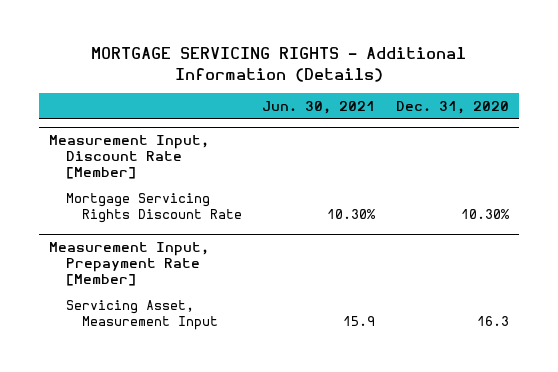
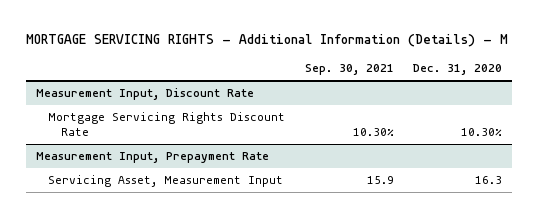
[91,47,467,82] MORTGAGE SERVICING RIGHTS - Additional Information (Details) -> [25,34,508,48] MORTGAGE SERVICING RIGHTS - Additional Information (Details) - M
[262,100,376,114] Jun. 30, 2021 -> none
none -> [304,64,394,76] Sep. 30, 2021
[49,134,210,180] Measurement Input, Discount Rate [Member] -> [35,88,254,101] Measurement Input, Discount Rate
[49,241,210,287] Measurement Input, Prepayment Rate [Member] -> [35,152,269,164] Measurement Input, Prepayment Rate

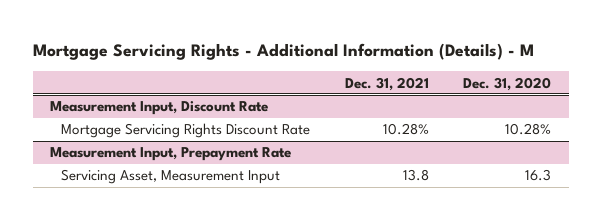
[25,34,508,48] MORTGAGE SERVICING RIGHTS - Additional Information (Details) - M -> [33,43,535,61] Mortgage Servicing Rights - Additional Information (Details) - M
[304,64,394,76] Sep. 30, 2021 -> none
none -> [344,76,429,91] Dec. 31, 2021
[461,128,503,137] 10.30% -> [505,123,552,136] 10.28%

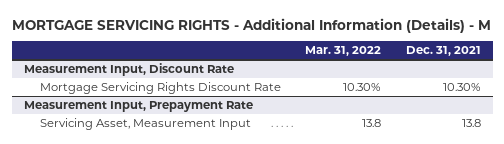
[33,43,535,61] Mortgage Servicing Rights - Additional Information (Details) - M -> [11,17,491,33] MORTGAGE SERVICING RIGHTS - Additional Information (Details) - M
[463,76,552,91] Dec. 31, 2020 -> none
none -> [305,46,382,57] Mar. 31, 2022
[382,123,429,136] 10.28% -> [442,82,481,91] 10.30%

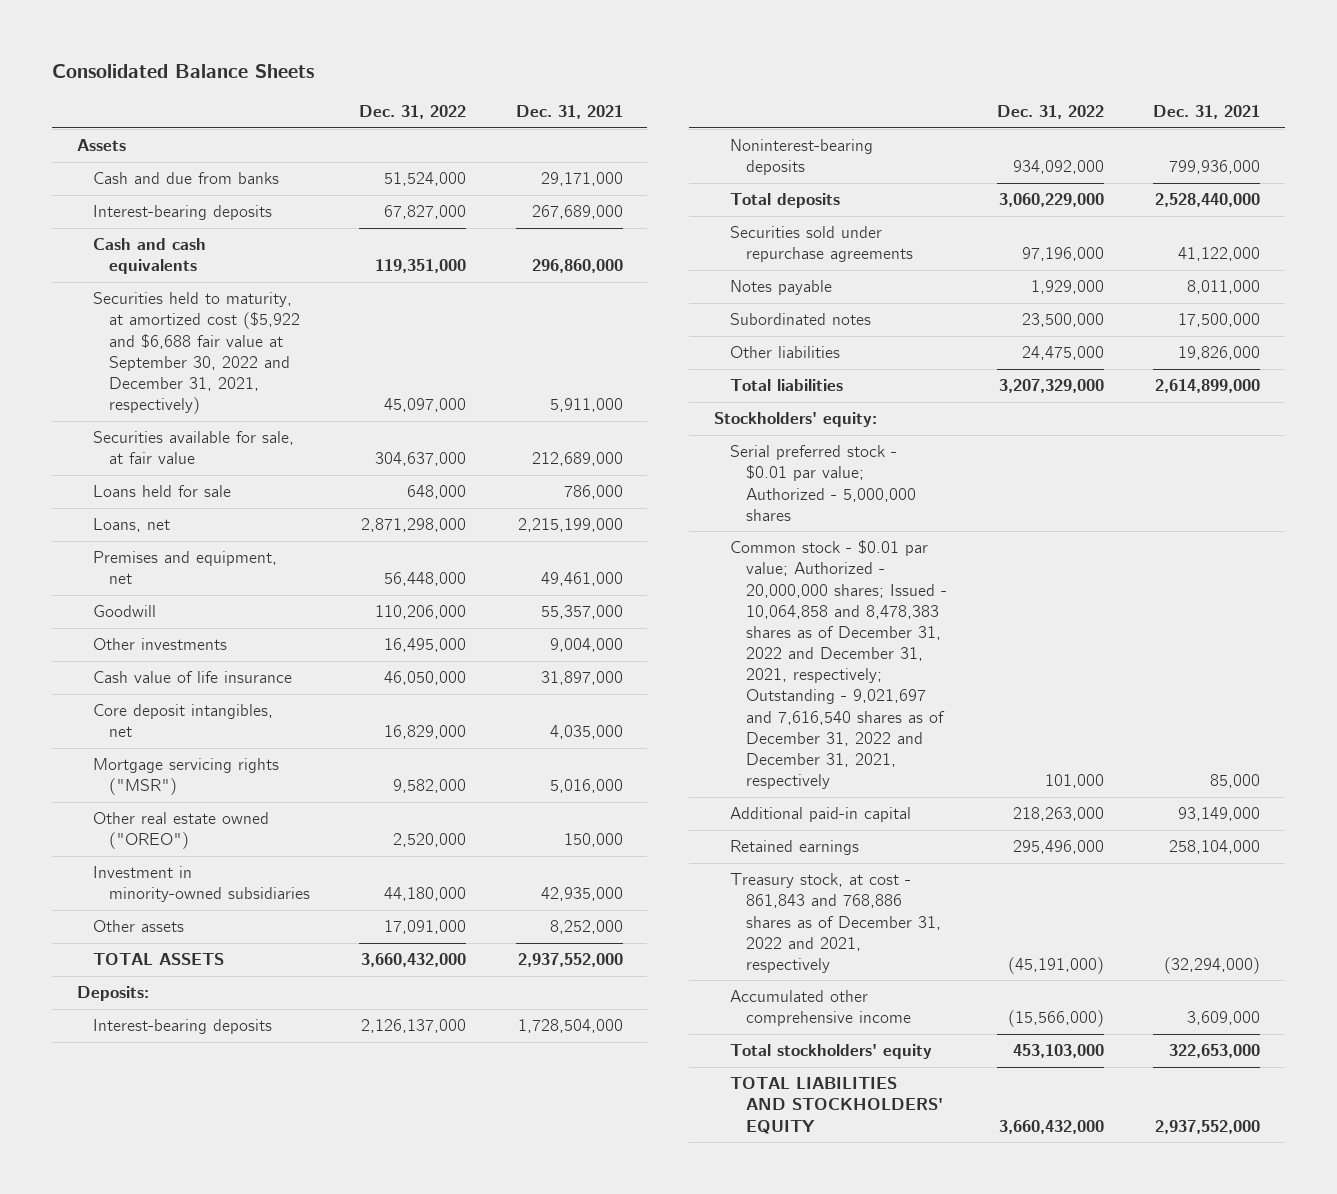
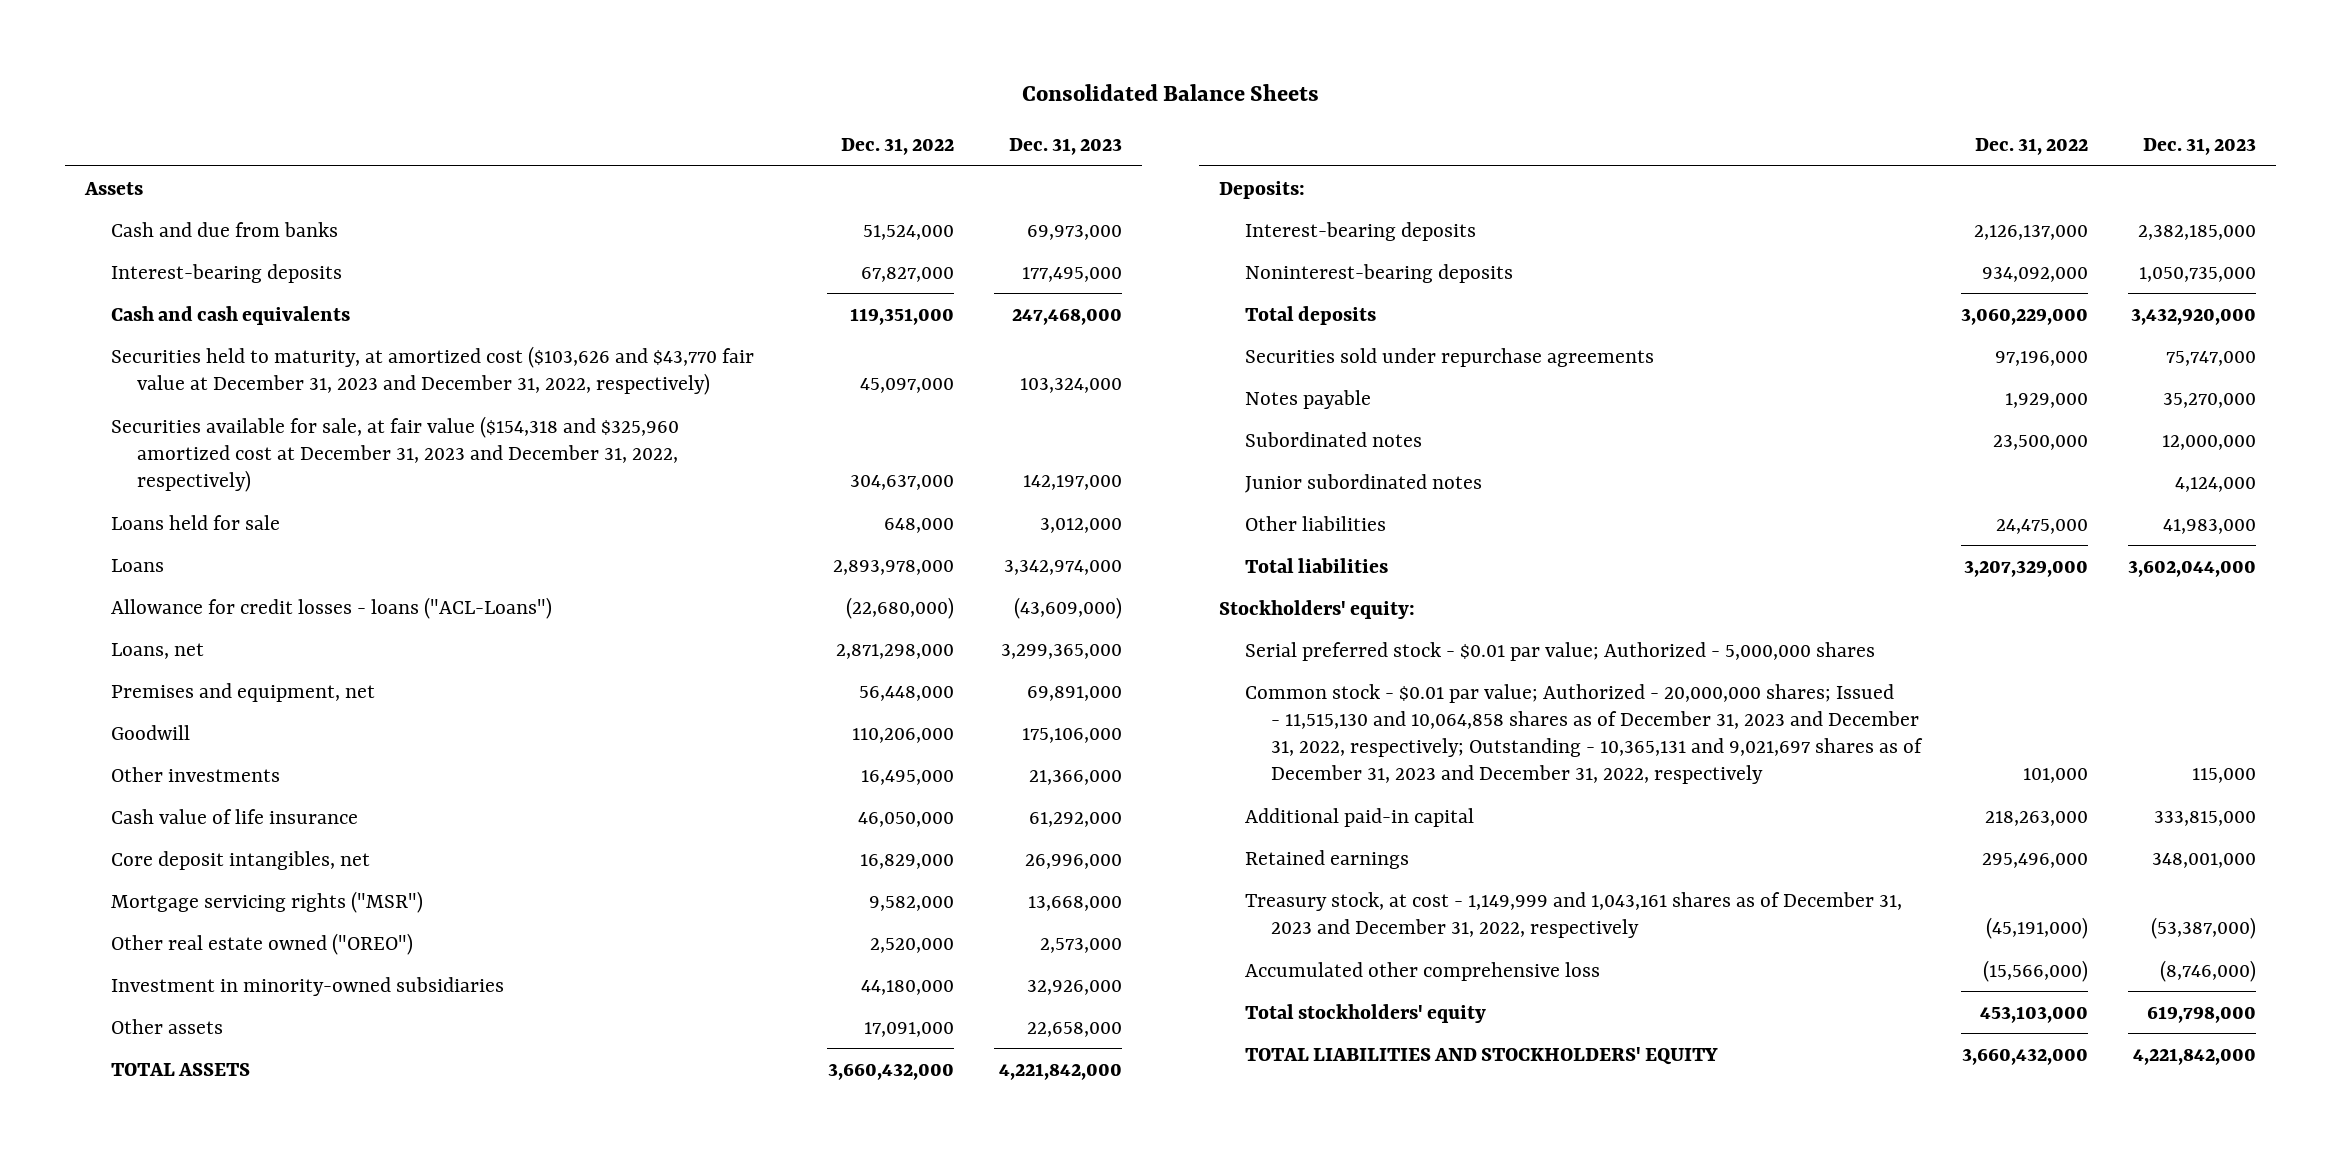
[515,105,623,120] Dec. 31, 2021 -> none
none -> [1009,137,1123,155] Dec. 31, 2023
[92,292,300,415] Securities held to maturity, at amortized cost ($5,922 and $6,688 fair value at September 30, 2022 and December 31, 2021, respectively) -> [111,345,755,395] Securities held to maturity, at amortized cost ($103,626 and $43,770 fair value at December 31, 2023 and December 31, 2022, respectively)
[92,431,294,465] Securities available for sale, at fair value -> [111,415,680,493] Securities available for sale, at fair value ($154,318 and $325,960 amortized cost at December 31, 2023 and December 31, 2022, respectively)
none -> [111,558,165,572] Loans
none -> [111,596,553,619] Allowance for credit losses - loans ("ACL-Loans")
none -> [1245,473,1483,493] Junior subordinated notes
[730,540,948,790] Common stock - $0.01 par value; Authorized - 20,000,000 shares; Issued - 10,064,858 and 8,478,383 shares as of December 31, 2022 and December 31, 2021, respectively; Outstanding - 9,021,697 and 7,616,540 shares as of December 31, 2022 and December 31, 2021, respectively -> [1245,683,1924,785] Common stock - $0.01 par value; Authorized - 20,000,000 shares; Issued - 11,515,130 and 10,064,858 shares as of December 31, 2023 and December 31, 2022, respectively; Outstanding - 10,365,131 and 9,021,697 shares as of December 31, 2023 and December 31, 2022, respectively
[730,873,942,973] Treasury stock, at cost - 861,843 and 768,886 shares as of December 31, 2022 and 2021, respectively -> [1245,891,1903,938] Treasury stock, at cost - 1,149,999 and 1,043,161 shares as of December 31, 2023 and December 31, 2022, respectively
[730,990,912,1027] Accumulated other comprehensive income -> [1245,961,1601,981] Accumulated other comprehensive loss

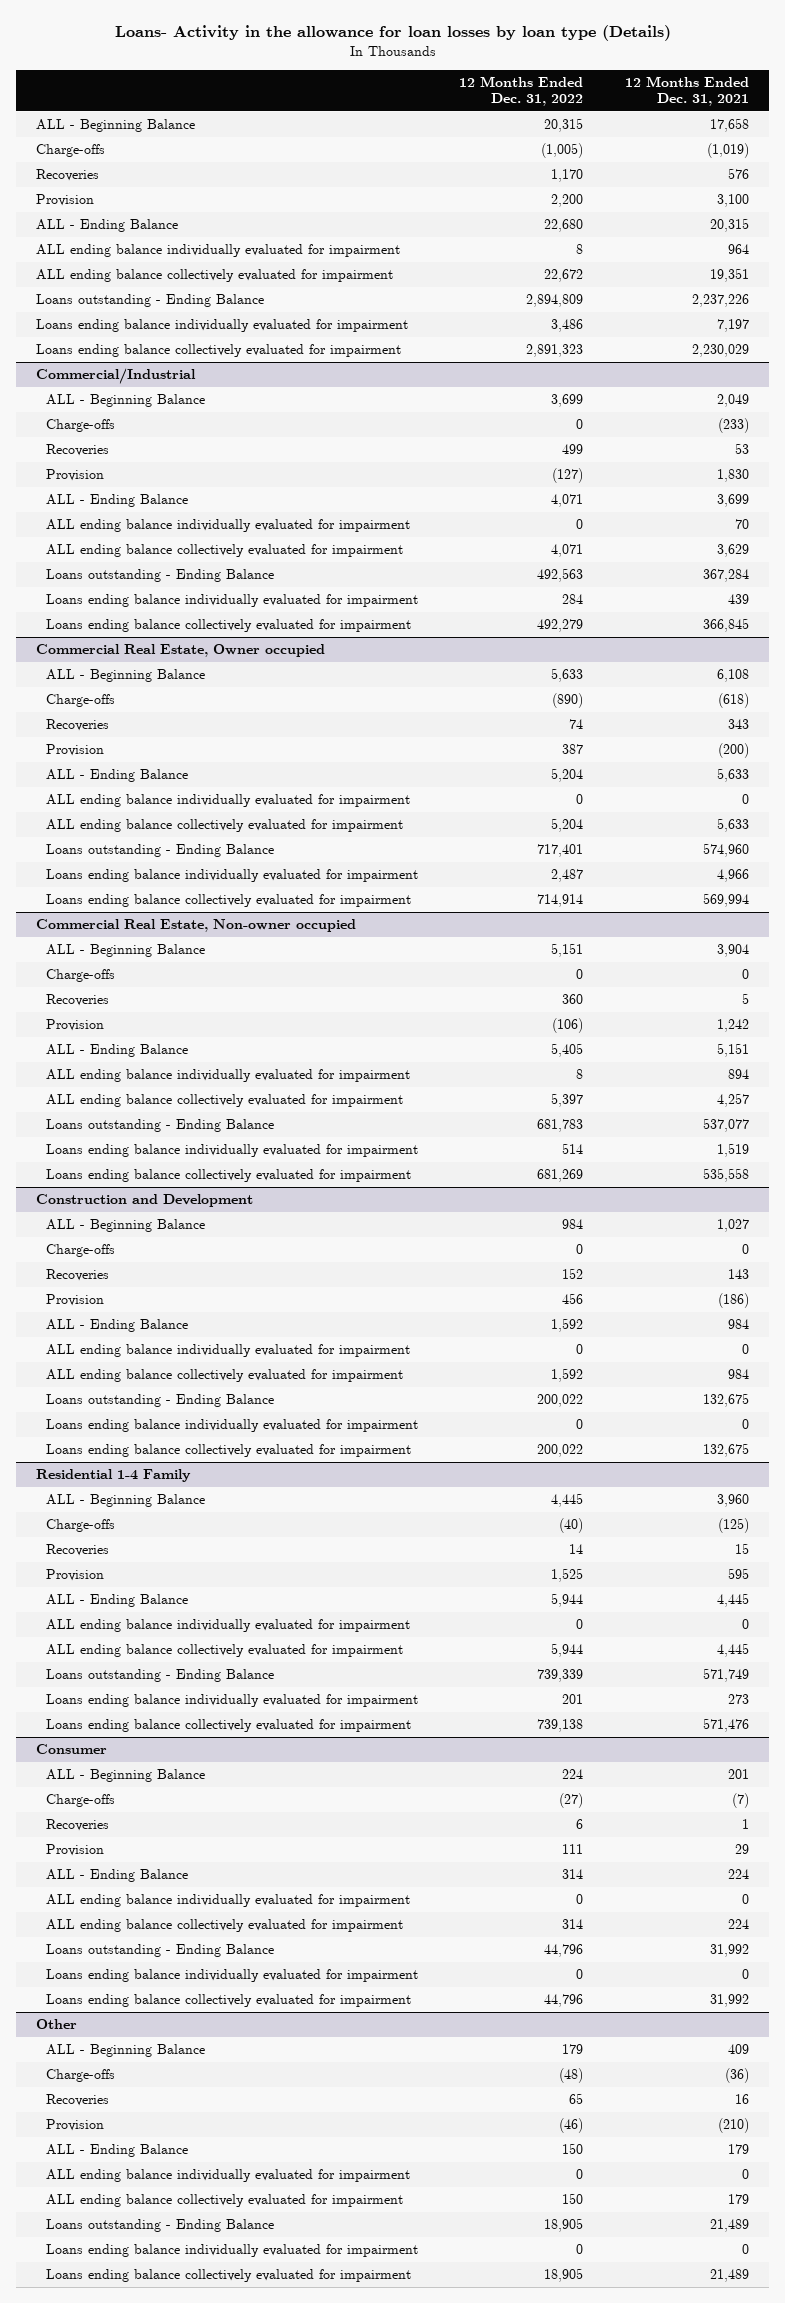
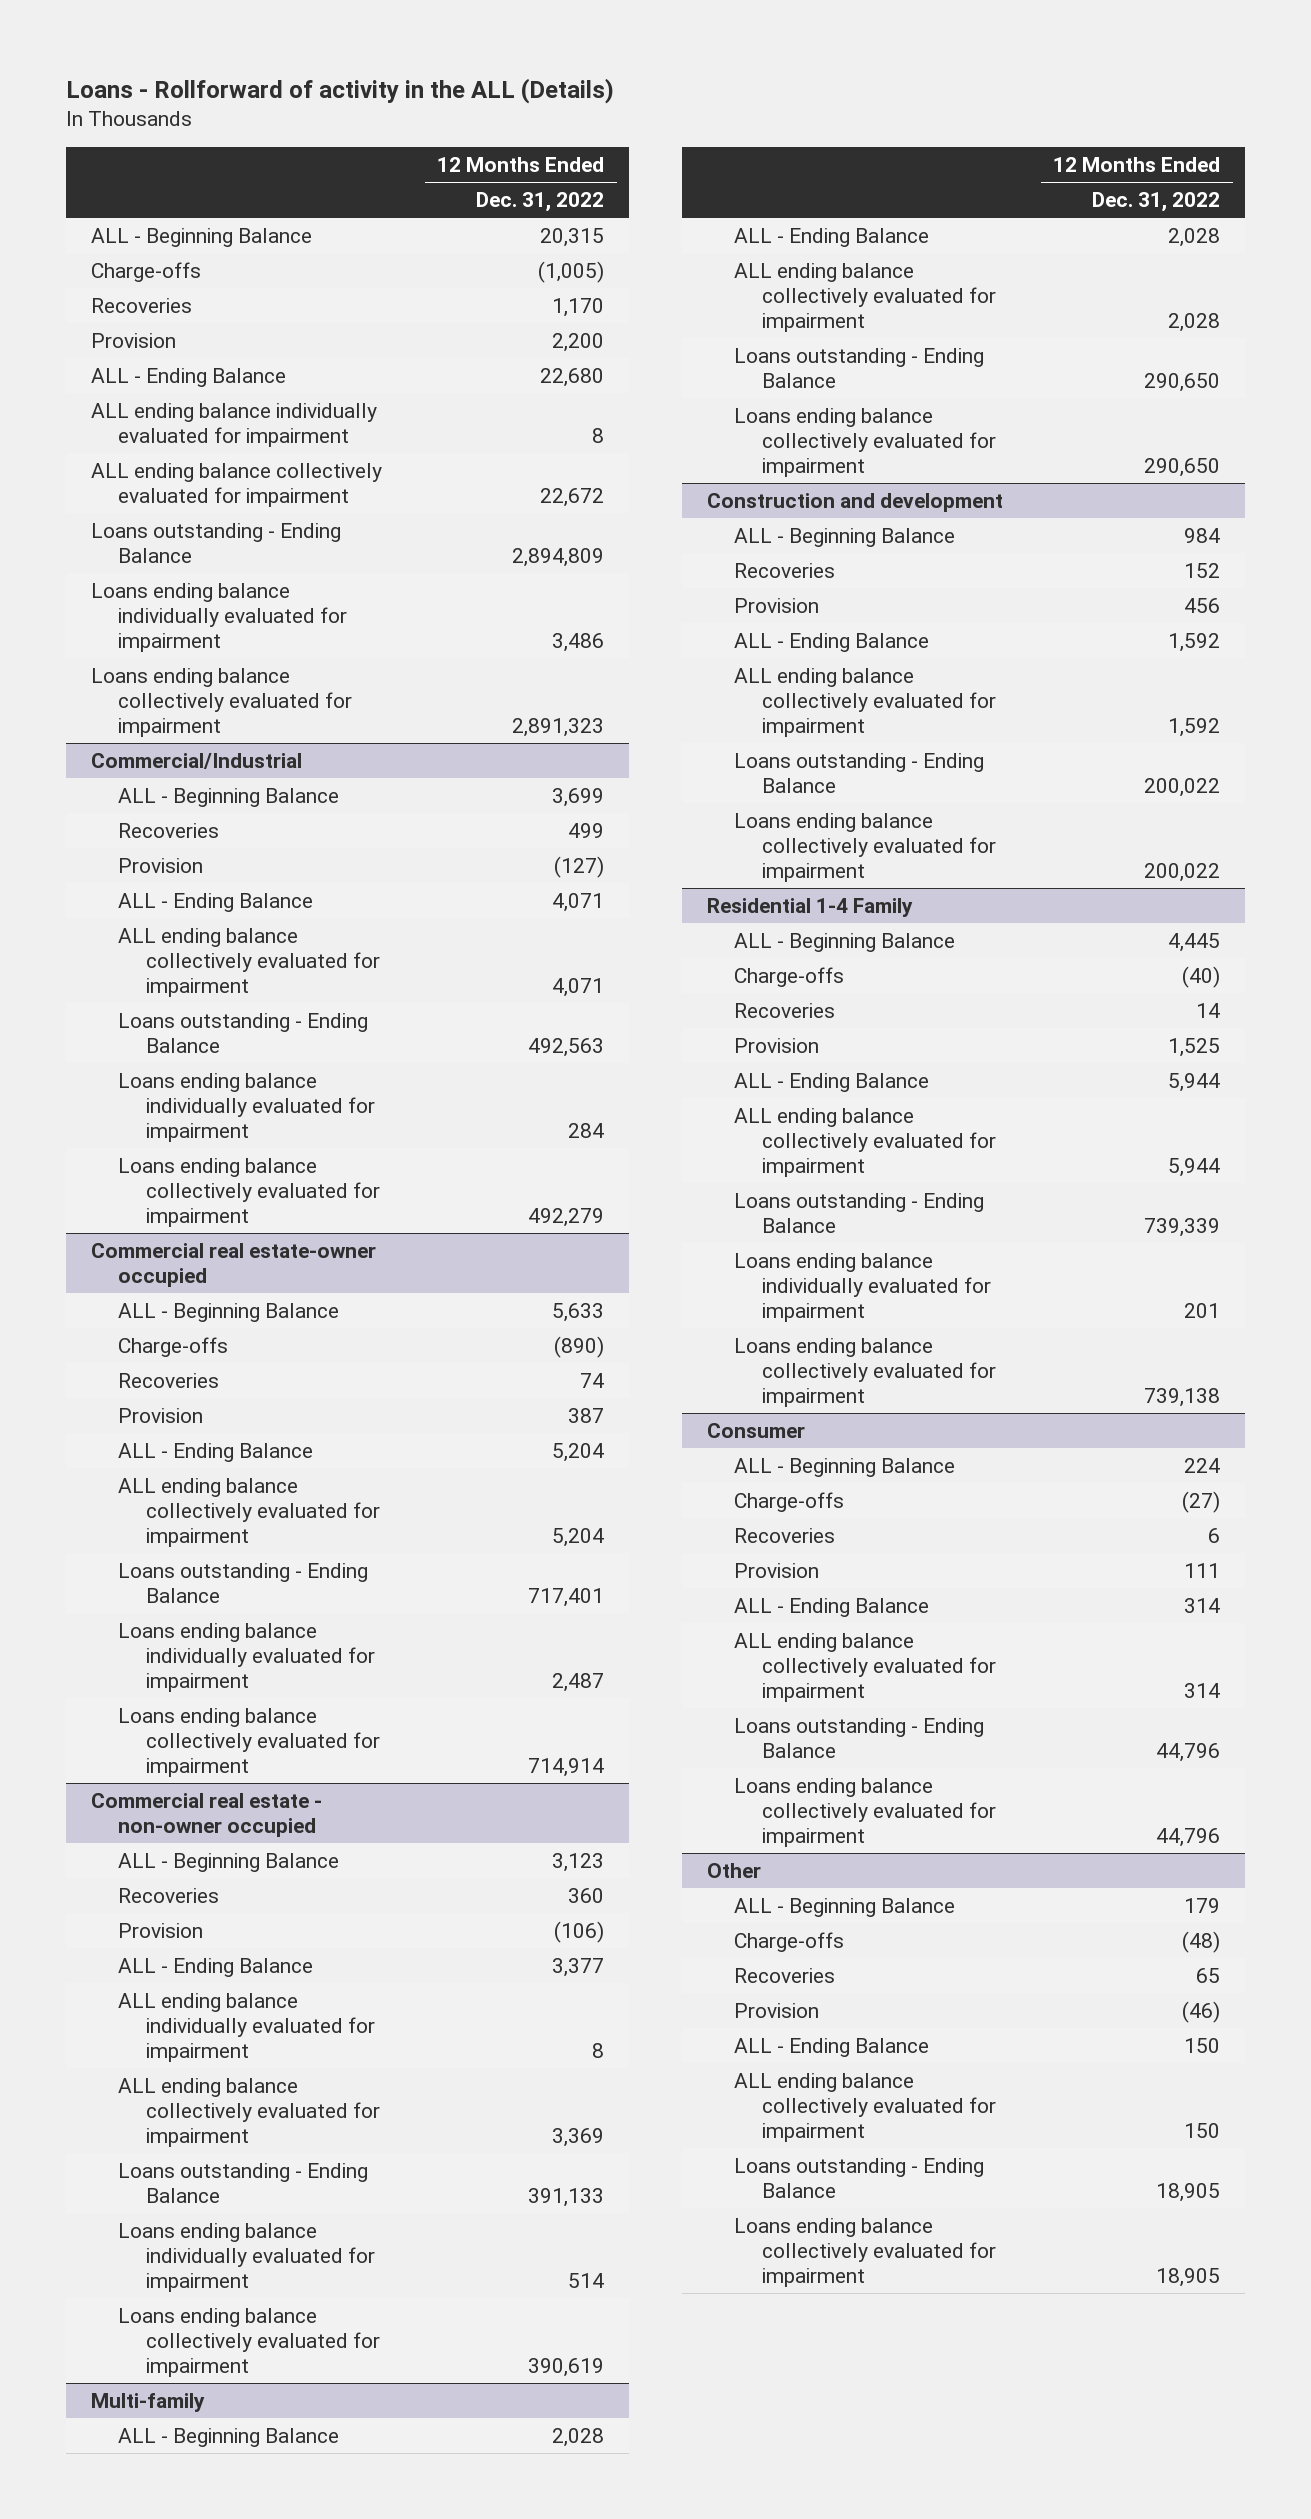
[114,25,671,42] Loans- Activity in the allowance for loan losses by loan type (Details) -> [65,78,614,105] Loans - Rollforward of activity in the ALL (Details)
[624,76,749,107] 12 Months Ended Dec. 31, 2021 -> none
[46,419,116,433] Charge-offs -> none
[46,519,411,533] ALL ending balance individually evaluated for impairment -> none
[36,644,326,658] Commercial Real Estate, Owner occupied -> [90,1242,376,1288] Commercial real estate-owner occupied
[46,794,411,808] ALL ending balance individually evaluated for impairment -> none
[46,969,116,983] Charge-offs -> none
[36,919,357,933] Commercial Real Estate, Non-owner occupied -> [90,1792,322,1838] Commercial real estate - non-owner occupied
[551,943,584,958] 5,151 -> [552,1852,605,1872] 3,123
[551,1043,584,1058] 5,405 -> [552,1957,605,1977] 3,377
[551,1093,584,1108] 5,397 -> [552,2128,605,2148] 3,369
[537,1119,584,1133] 681,783 -> [528,2188,605,2208] 391,133
[537,1169,584,1183] 681,269 -> [528,2358,605,2378] 390,619
none -> [90,2392,205,2412] Multi-family
none -> [118,2427,340,2447] ALL - Beginning Balance
none -> [734,227,930,247] ALL - Ending Balance
none -> [734,262,996,333] ALL ending balance collectively evaluated for impairment
none -> [734,347,985,389] Loans outstanding - Ending Balance
none -> [734,407,996,478] Loans ending balance collectively evaluated for impairment
[36,1194,254,1208] Construction and Development -> [706,492,1003,512] Construction and development
[46,1244,116,1258] Charge-offs -> none
[46,1344,411,1358] ALL ending balance individually evaluated for impairment -> none
[46,1419,419,1433] Loans ending balance individually evaluated for impairment -> none
[46,1619,411,1633] ALL ending balance individually evaluated for impairment -> none
[46,1894,411,1908] ALL ending balance individually evaluated for impairment -> none
[46,1969,419,1983] Loans ending balance individually evaluated for impairment -> none
[46,2169,411,2183] ALL ending balance individually evaluated for impairment -> none
[46,2244,419,2258] Loans ending balance individually evaluated for impairment -> none

